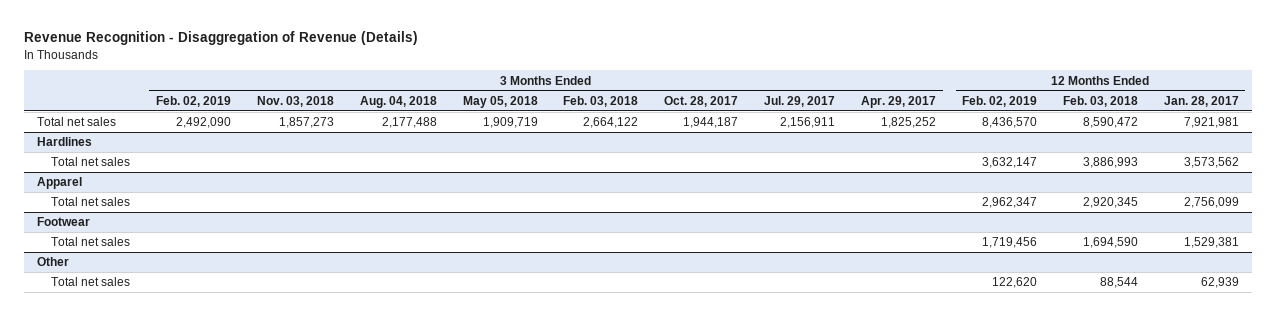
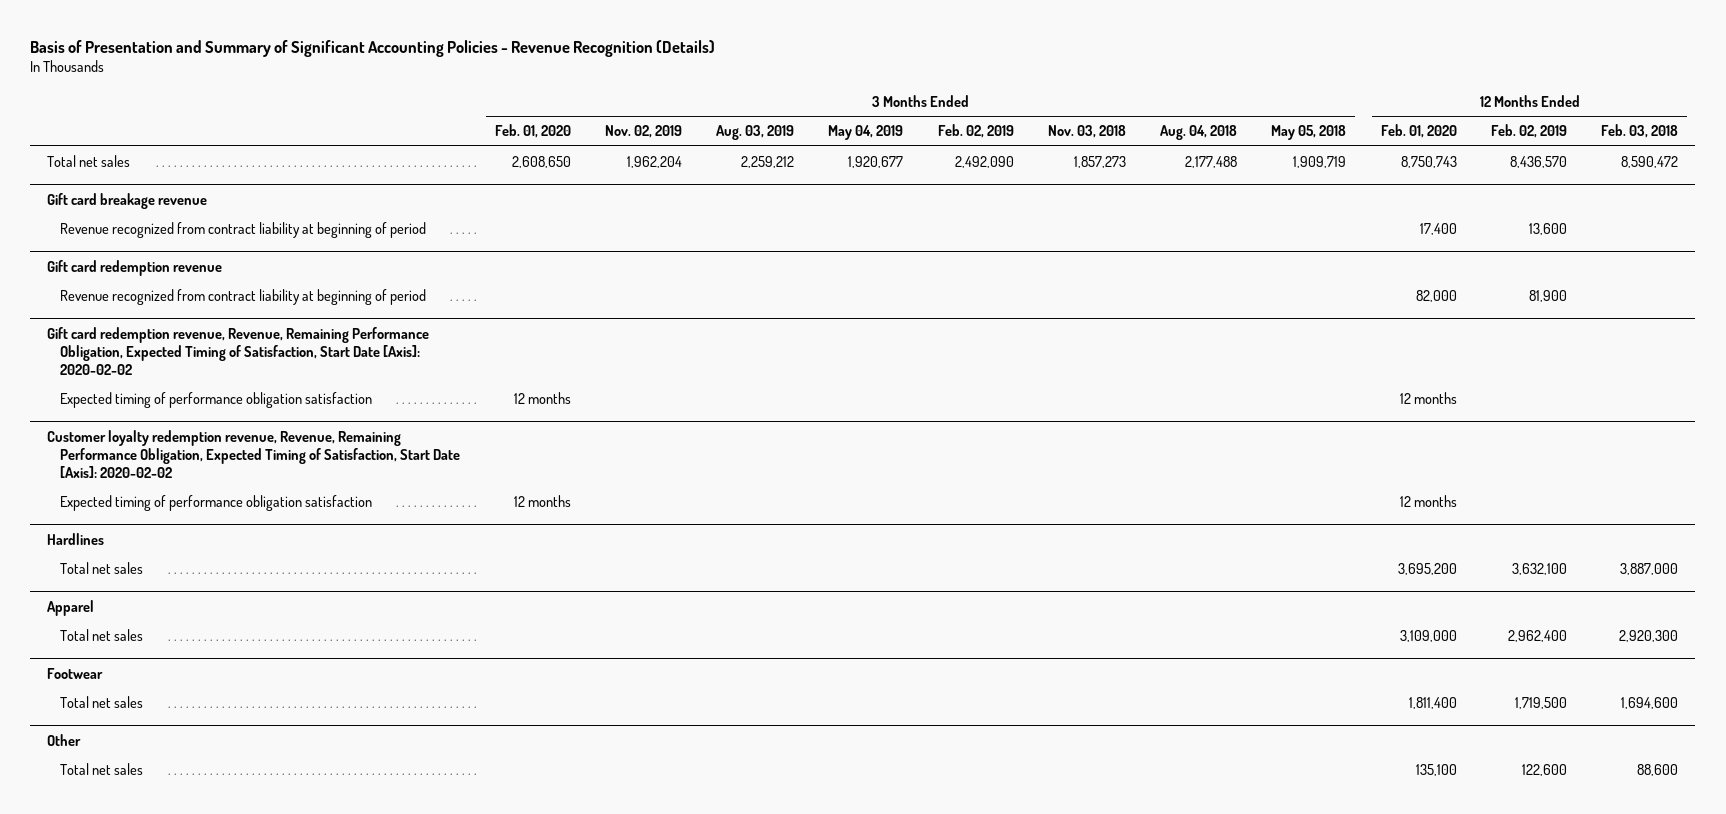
[23,31,418,46] Revenue Recognition - Disaggregation of Revenue (Details) -> [30,39,716,57] Basis of Presentation and Summary of Significant Accounting Policies - Revenue Recognition (Details)
[563,95,639,107] Feb. 03, 2018 -> none
[664,95,739,107] Oct. 28, 2017 -> none
[764,95,836,107] Jul. 29, 2017 -> none
[861,95,937,108] Apr. 29, 2017 -> none
[1163,95,1239,107] Jan. 28, 2017 -> none
none -> [494,124,571,139] Feb. 01, 2020
none -> [604,125,682,139] Nov. 02, 2019
none -> [716,125,795,141] Aug. 03, 2019
none -> [828,125,904,141] May 04, 2019
none -> [1380,124,1457,139] Feb. 01, 2020
none -> [47,192,208,209] Gift card breakage revenue
none -> [60,221,427,238] Revenue recognized from contract liability at beginning of period
none -> [47,259,223,276] Gift card redemption revenue
none -> [60,288,427,305] Revenue recognized from contract liability at beginning of period
none -> [47,326,430,375] Gift card redemption revenue, Revenue, Remaining Performance Obligation, Expected Timing of Satisfaction, Start Date [Axis]: 2020-02-02
none -> [60,391,373,408] Expected timing of performance obligation satisfaction
none -> [47,429,461,478] Customer loyalty redemption revenue, Revenue, Remaining Performance Obligation, Expected Timing of Satisfaction, Start Date [Axis]: 2020-02-02
none -> [60,494,373,511] Expected timing of performance obligation satisfaction
[982,157,1038,169] 3,632,147 -> [1512,562,1568,575] 3,632,100
[1082,157,1138,169] 3,886,993 -> [1620,562,1679,575] 3,887,000
[982,197,1038,209] 2,962,347 -> [1508,629,1568,642] 2,962,400
[1082,197,1138,209] 2,920,345 -> [1619,629,1679,642] 2,920,300
[982,237,1038,249] 1,719,456 -> [1515,696,1568,709] 1,719,500
[1082,237,1138,249] 1,694,590 -> [1621,696,1679,709] 1,694,600
[992,277,1038,289] 122,620 -> [1522,763,1568,776] 122,600
[1099,277,1138,289] 88,544 -> [1637,763,1679,776] 88,600

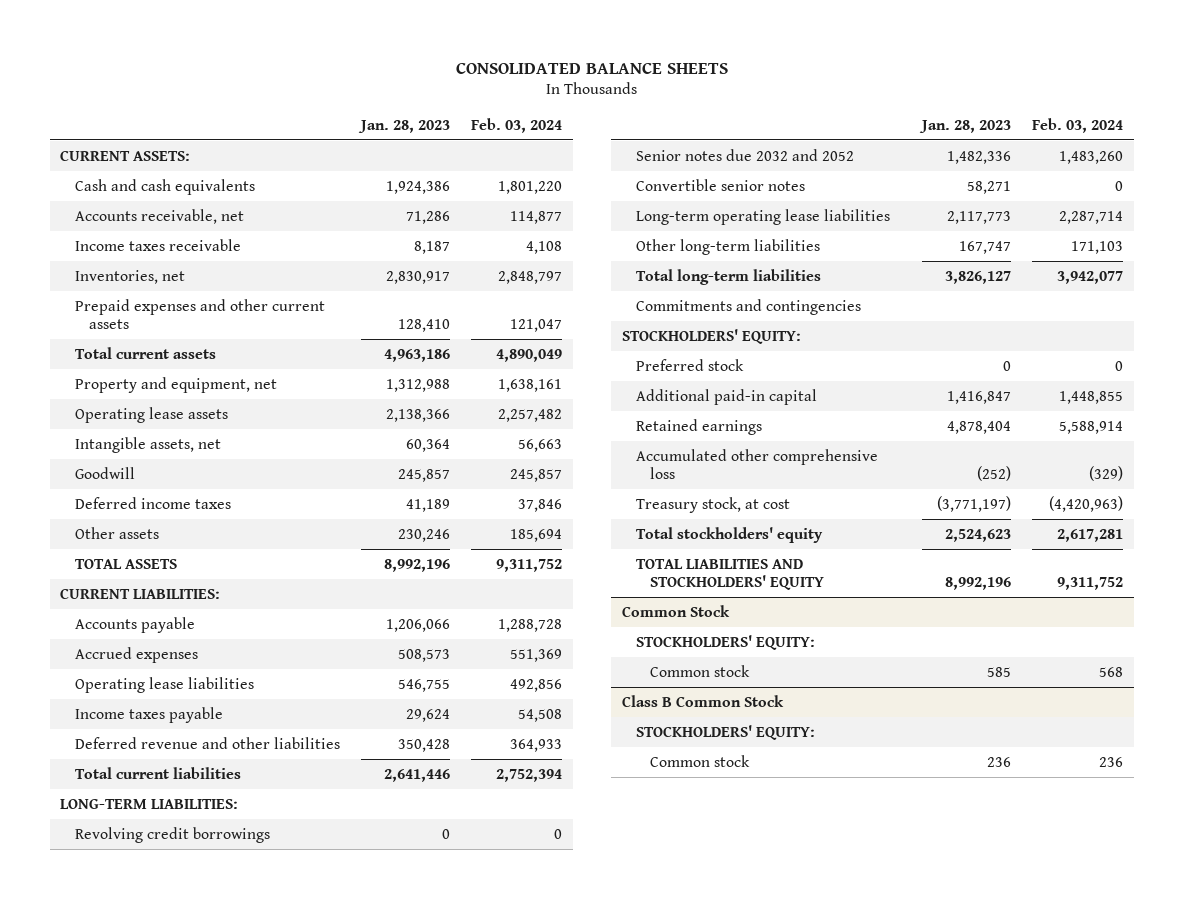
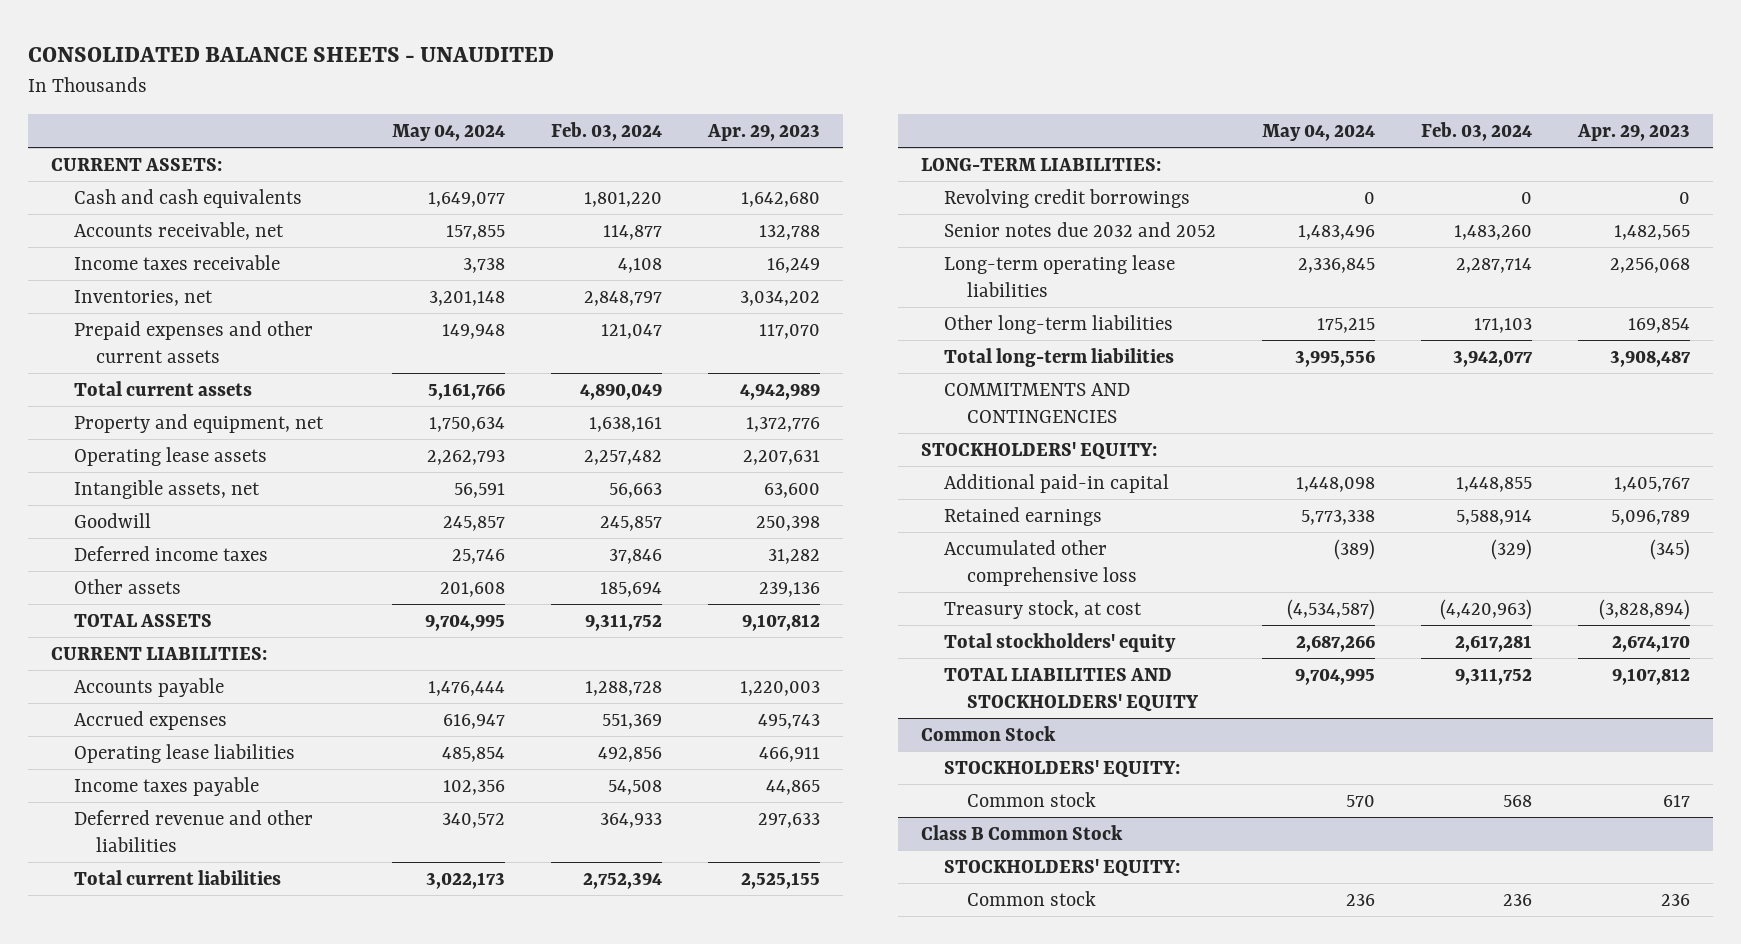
[455,62,728,74] CONSOLIDATED BALANCE SHEETS -> [27,47,554,63] CONSOLIDATED BALANCE SHEETS - UNAUDITED
[357,119,450,133] Jan. 28, 2023 -> none
none -> [391,124,505,142] May 04, 2024
none -> [707,124,821,142] Apr. 29, 2023
[635,178,805,191] Convertible senior notes -> none
[635,298,861,315] Commitments and contingencies -> [943,382,1130,423] COMMITMENTS AND CONTINGENCIES
[635,358,744,371] Preferred stock -> none

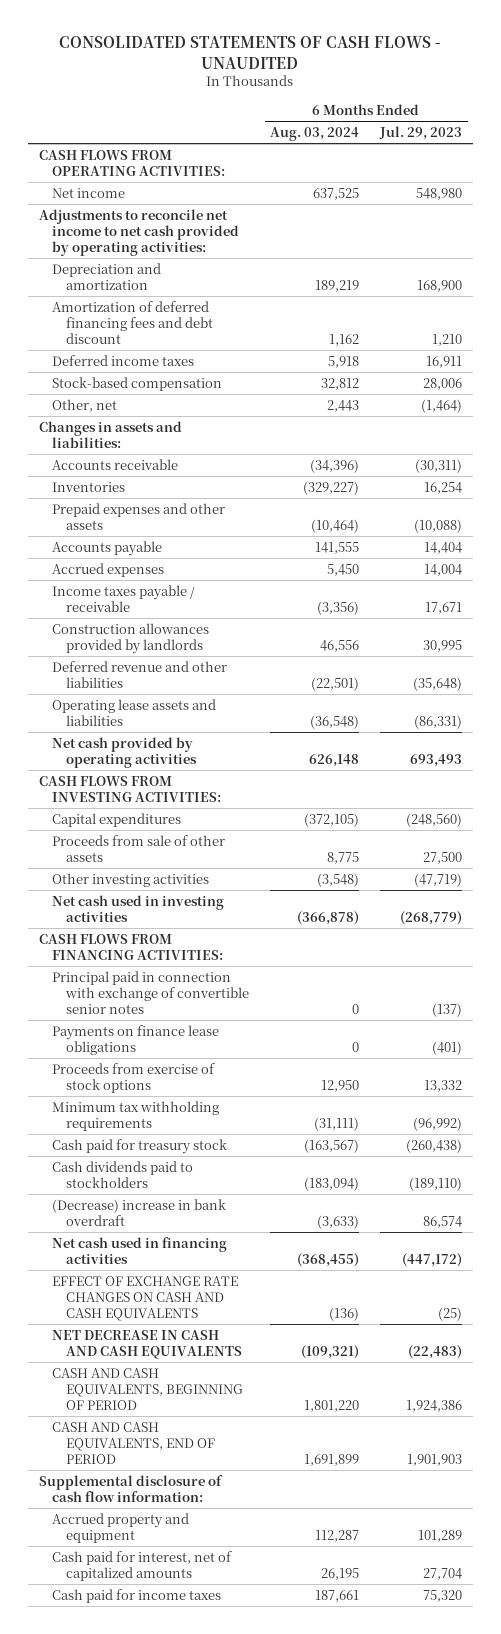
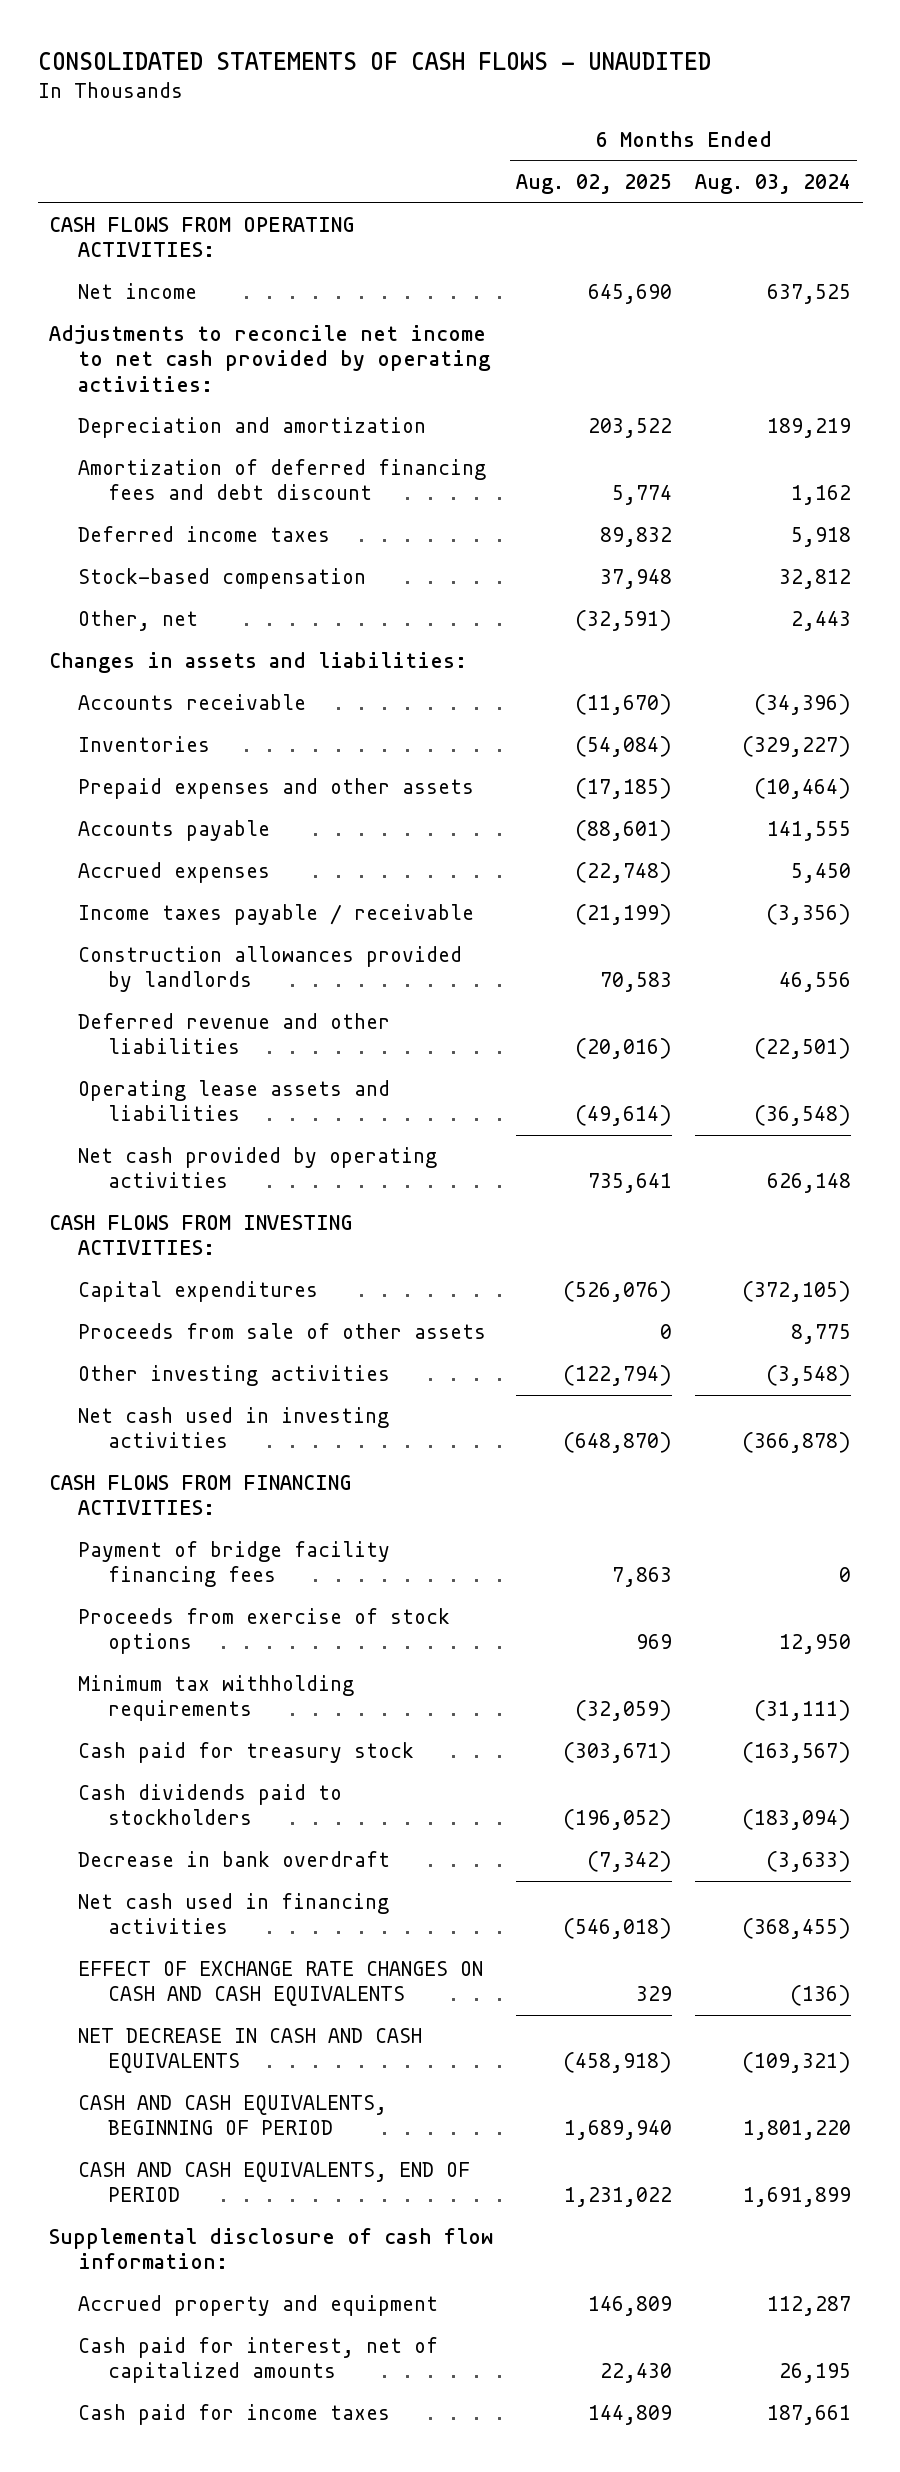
[379,126,463,141] Jul. 29, 2023 -> none
none -> [516,173,673,194] Aug. 02, 2025
[52,970,249,1015] Principal paid in connection with exchange of convertible senior notes -> none
[52,1024,220,1055] Payments on finance lease obligations -> none
none -> [78,1541,391,1588] Payment of bridge facility financing fees
[52,1198,227,1226] (Decrease) increase in bank overdraft -> [78,1851,391,1868] Decrease in bank overdraft

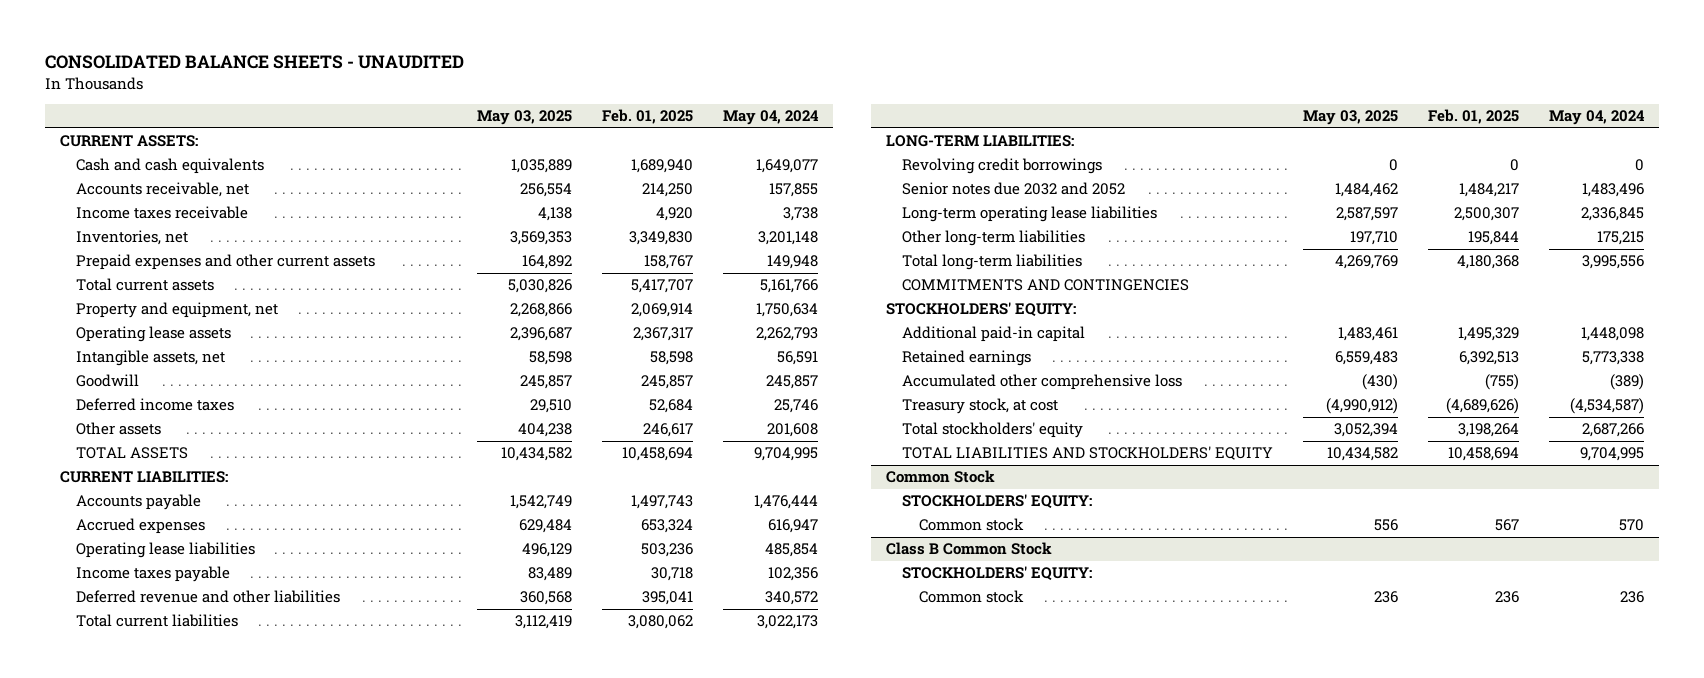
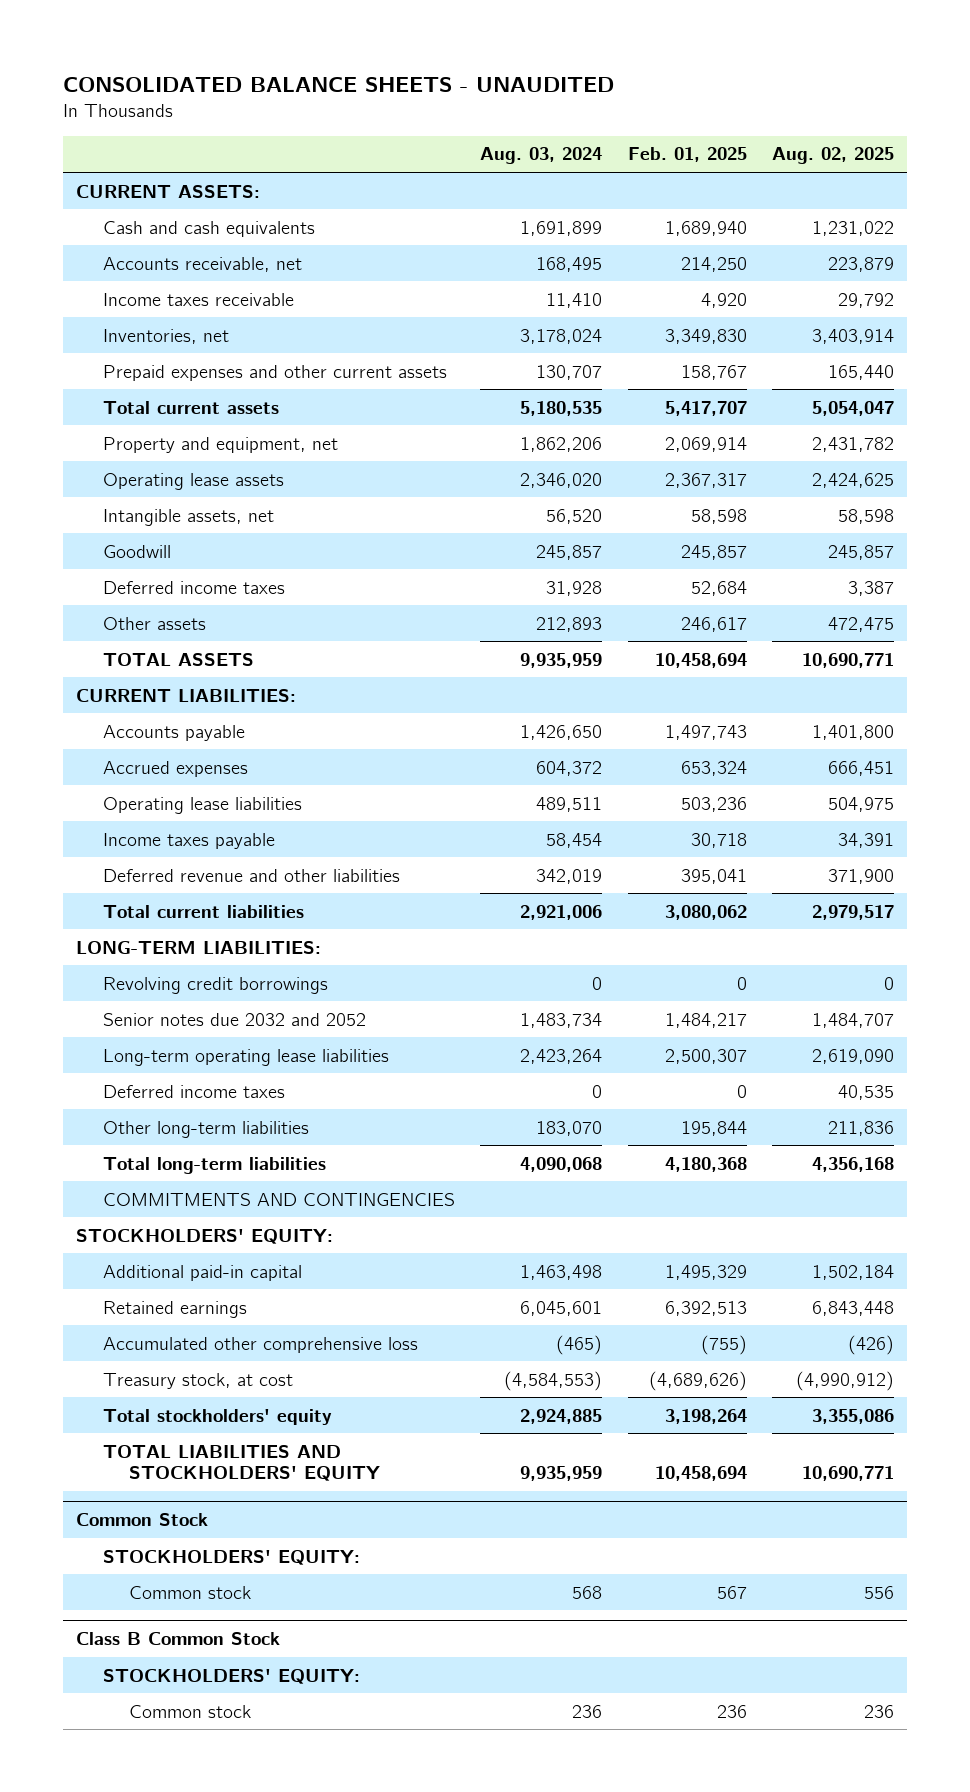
[477,110,573,126] May 03, 2025 -> none
[723,110,820,126] May 04, 2024 -> none
none -> [480,147,603,165] Aug. 03, 2024
none -> [772,147,895,165] Aug. 02, 2025
none -> [102,1084,285,1098] Deferred income taxes

